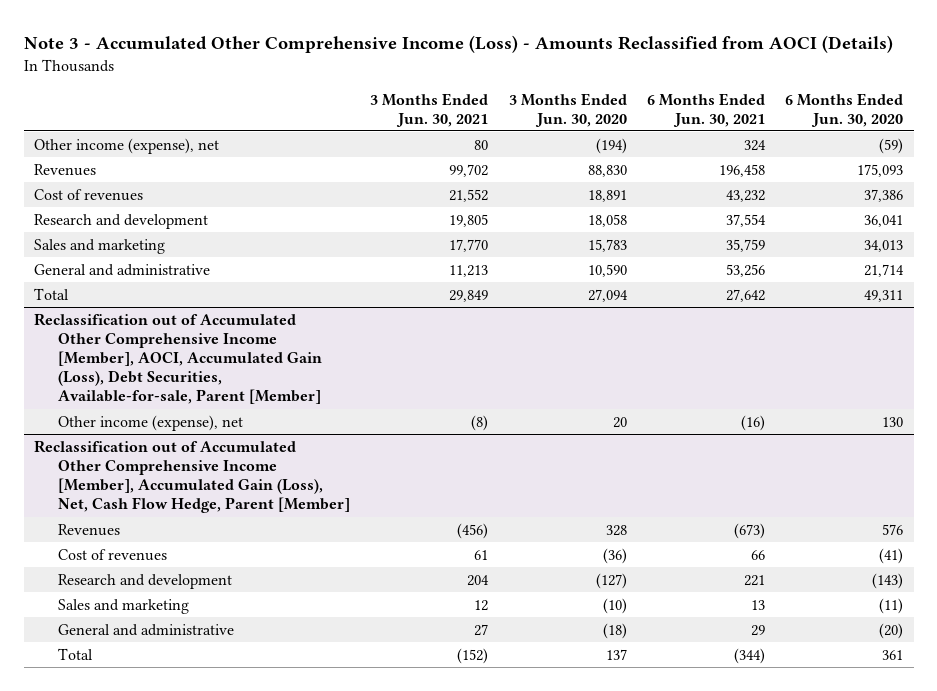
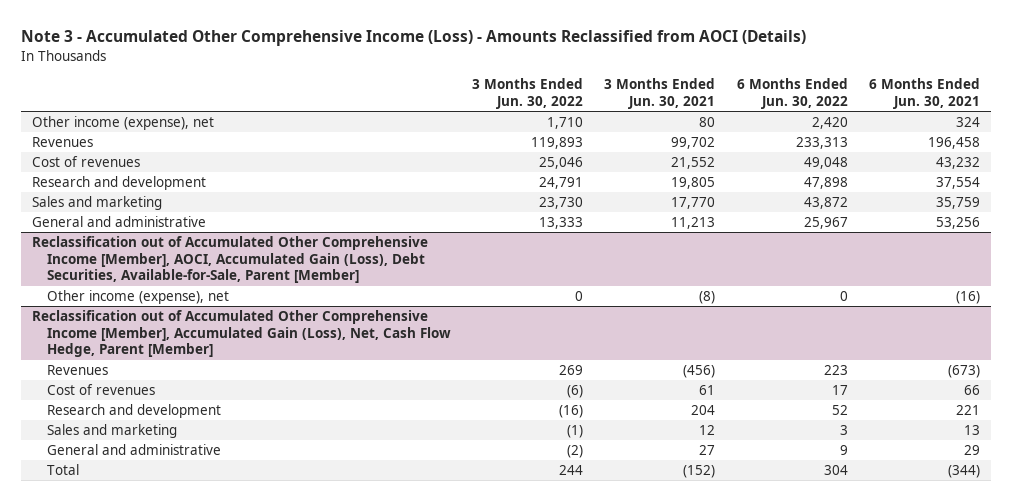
[508,92,627,127] 3 Months Ended Jun. 30, 2020 -> none
[785,92,904,127] 6 Months Ended Jun. 30, 2020 -> none
none -> [472,78,584,109] 3 Months Ended Jun. 30, 2022
none -> [736,78,848,109] 6 Months Ended Jun. 30, 2022
[33,287,69,300] Total -> none
[33,312,323,405] Reclassification out of Accumulated Other Comprehensive Income [Member], AOCI, Accumulated Gain (Loss), Debt Securities, Available-for-sale, Parent [Member] -> [31,235,428,284] Reclassification out of Accumulated Other Comprehensive Income [Member], AOCI, Accumulated Gain (Loss), Debt Securities, Available-for-Sale, Parent [Member]

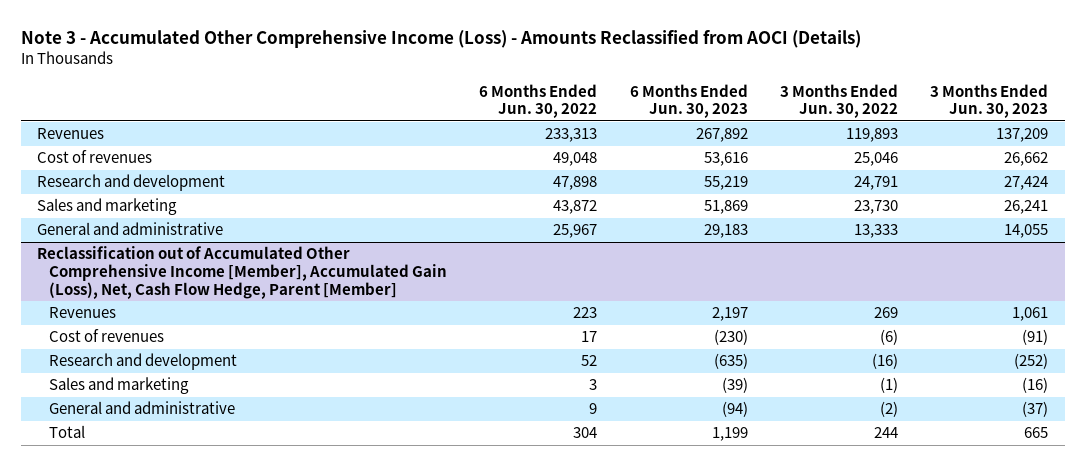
[604,78,716,109] 3 Months Ended Jun. 30, 2021 -> none
[869,78,981,109] 6 Months Ended Jun. 30, 2021 -> none
none -> [629,83,748,119] 6 Months Ended Jun. 30, 2023
none -> [930,83,1049,119] 3 Months Ended Jun. 30, 2023
[31,115,214,130] Other income (expense), net -> none
[31,235,428,284] Reclassification out of Accumulated Other Comprehensive Income [Member], AOCI, Accumulated Gain (Loss), Debt Securities, Available-for-Sale, Parent [Member] -> none
[46,289,229,304] Other income (expense), net -> none

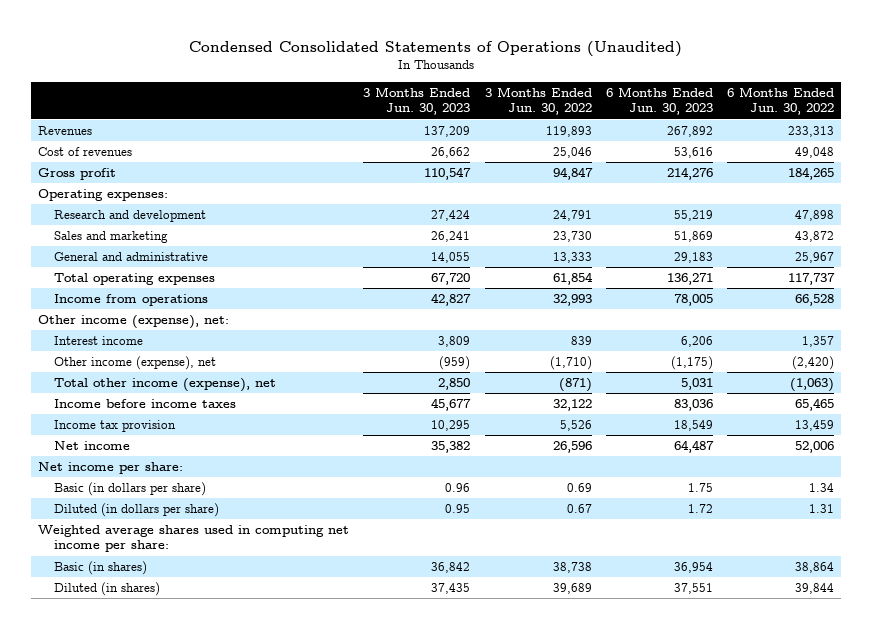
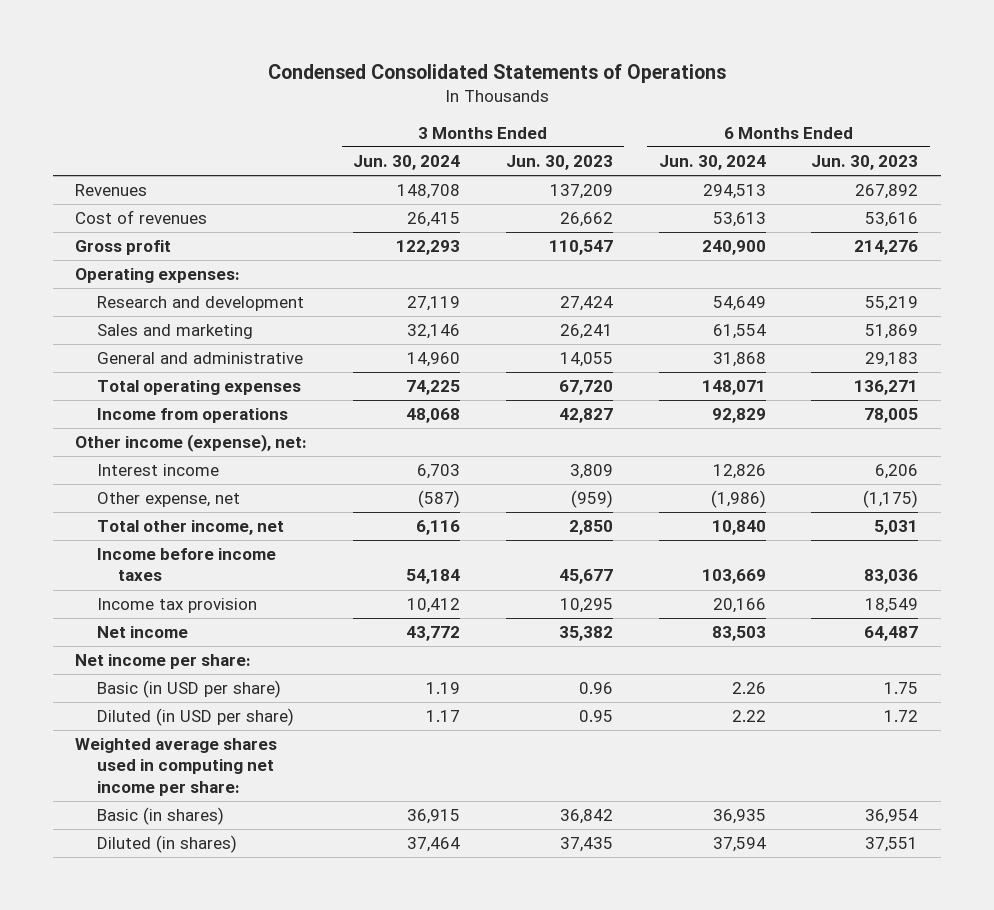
[189,40,683,57] Condensed Consolidated Statements of Operations (Unaudited) -> [267,63,726,83] Condensed Consolidated Statements of Operations
[484,87,592,116] 3 Months Ended Jun. 30, 2022 -> none
[726,87,834,116] 6 Months Ended Jun. 30, 2022 -> none
none -> [353,154,461,170] Jun. 30, 2024
none -> [658,154,766,170] Jun. 30, 2024
[54,356,217,371] Other income (expense), net -> [96,492,240,508] Other expense, net
[54,378,277,393] Total other income (expense), net -> [96,520,284,536] Total other income, net
[54,482,207,497] Basic (in dollars per share) -> [96,680,281,699] Basic (in USD per share)
[54,503,220,518] Diluted (in dollars per share) -> [96,708,294,727] Diluted (in USD per share)

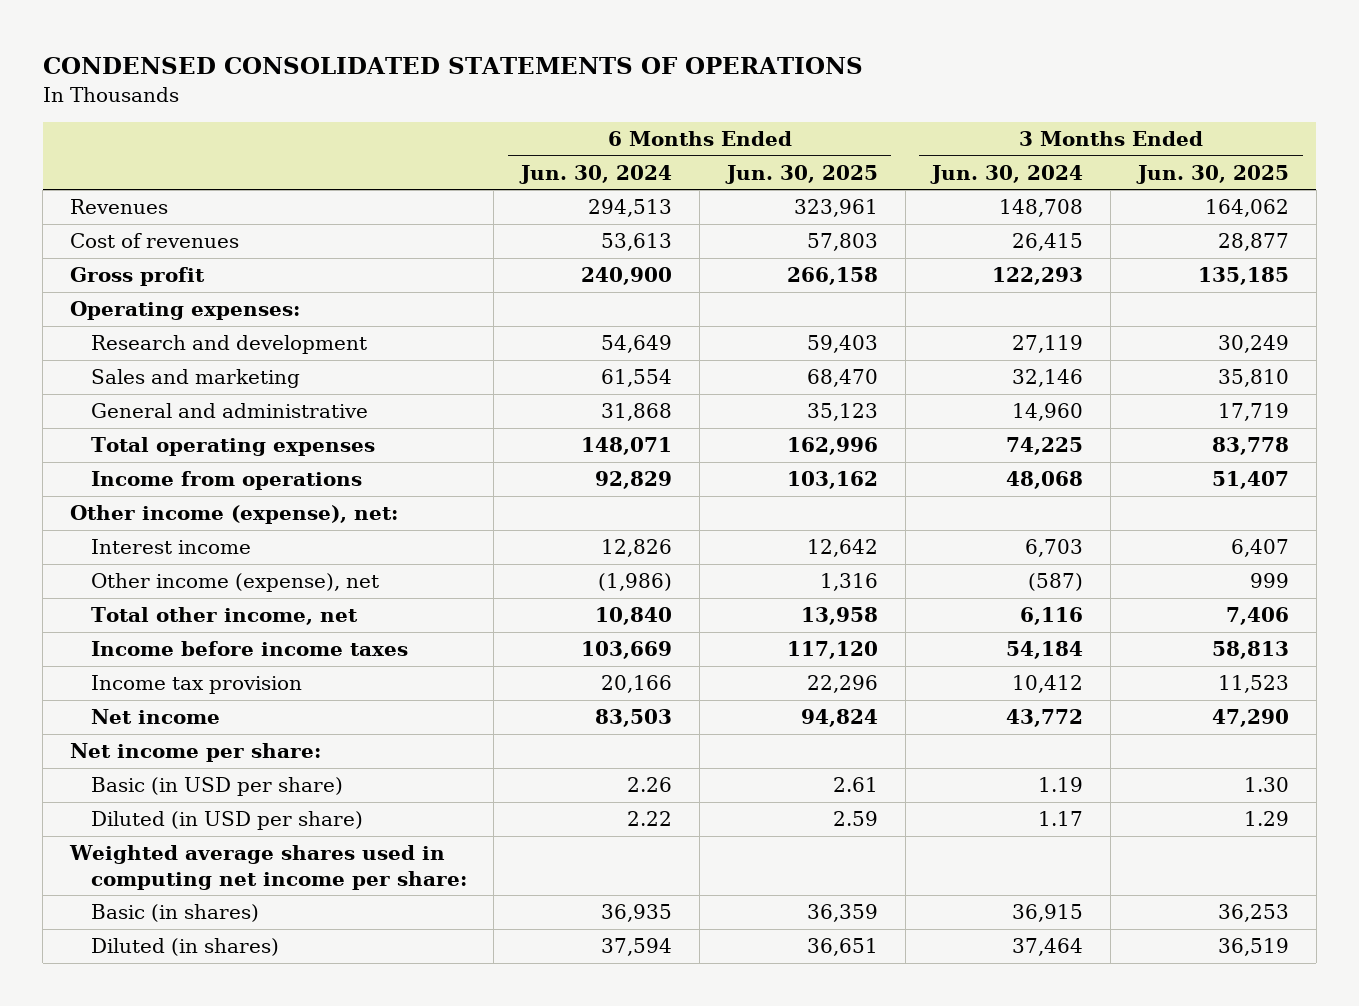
[267,63,726,83] Condensed Consolidated Statements of Operations -> [42,57,863,75] CONDENSED CONSOLIDATED STATEMENTS OF OPERATIONS
[505,154,613,170] Jun. 30, 2023 -> none
[811,154,919,170] Jun. 30, 2023 -> none
none -> [724,164,878,184] Jun. 30, 2025
none -> [1135,164,1289,184] Jun. 30, 2025
[96,492,240,508] Other expense, net -> [90,573,379,593] Other income (expense), net

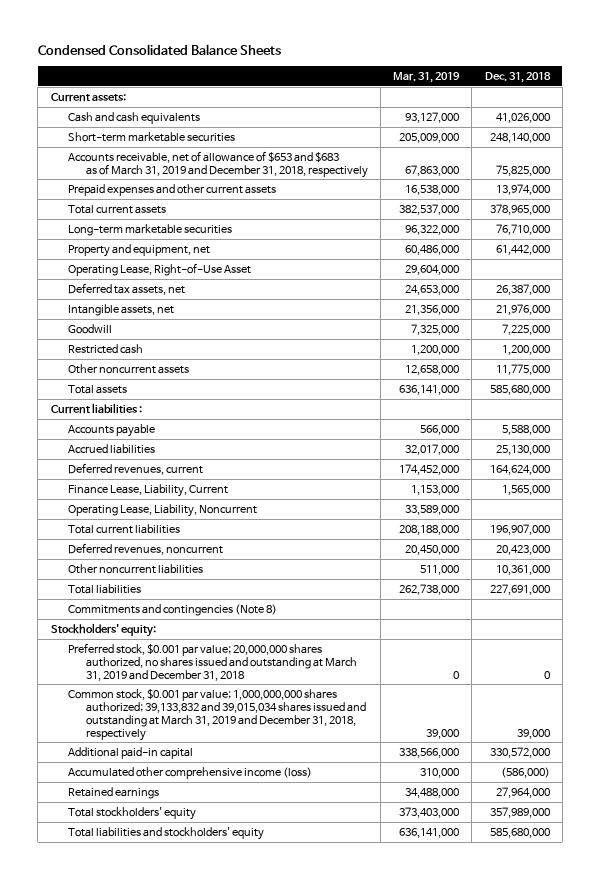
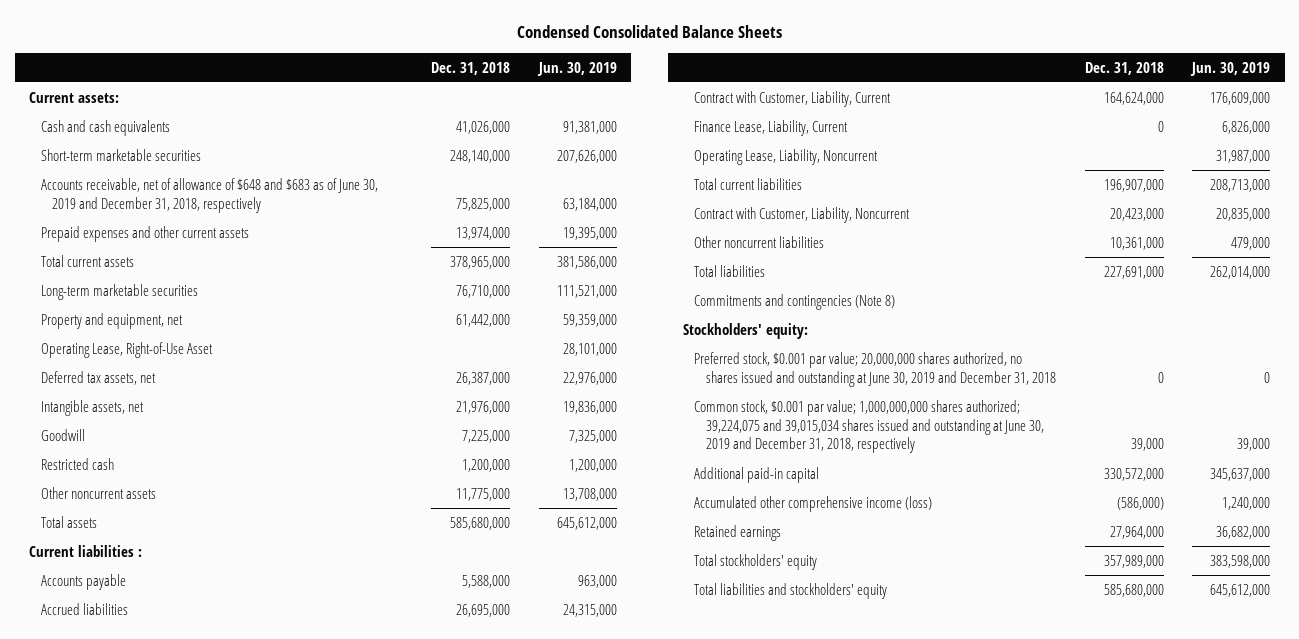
[393,71,461,83] Mar. 31, 2019 -> none
none -> [536,61,617,76] Jun. 30, 2019
[68,150,368,178] Accounts receivable, net of allowance of $653 and $683 as of March 31, 2019 and December 31, 2018, respectively -> [40,177,378,213] Accounts receivable, net of allowance of $648 and $683 as of June 30, 2019 and December 31, 2018, respectively
[495,444,550,455] 25,130,000 -> [456,603,511,617] 26,695,000
[68,462,204,475] Deferred revenues, current -> [694,90,892,107] Contract with Customer, Liability, Current
[501,484,550,495] 1,565,000 -> [1157,120,1164,132] 0
[68,542,224,555] Deferred revenues, noncurrent -> [694,206,911,223] Contract with Customer, Liability, Noncurrent
[68,642,357,681] Preferred stock, $0.001 par value; 20,000,000 shares authorized, no shares issued and outstanding at March 31, 2019 and December 31, 2018 -> [694,351,1057,387] Preferred stock, $0.001 par value; 20,000,000 shares authorized, no shares issued and outstanding at June 30, 2019 and December 31, 2018
[68,688,366,741] Common stock, $0.001 par value; 1,000,000,000 shares authorized; 39,133,832 and 39,015,034 shares issued and outstanding at March 31, 2019 and December 31, 2018, respectively -> [694,399,1045,454] Common stock, $0.001 par value; 1,000,000,000 shares authorized; 39,224,075 and 39,015,034 shares issued and outstanding at June 30, 2019 and December 31, 2018, respectively

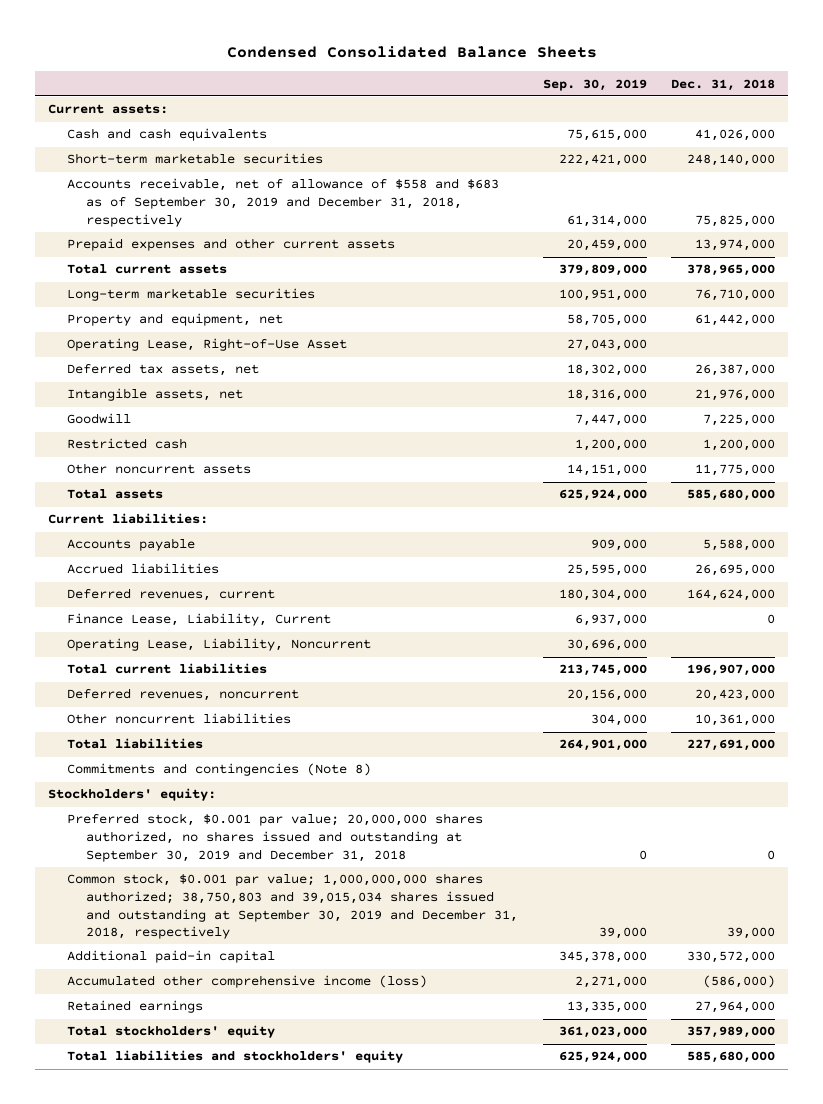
[536,61,617,76] Jun. 30, 2019 -> none
none -> [542,78,647,91] Sep. 30, 2019
[40,177,378,213] Accounts receivable, net of allowance of $648 and $683 as of June 30, 2019 and December 31, 2018, respectively -> [66,178,499,227] Accounts receivable, net of allowance of $558 and $683 as of September 30, 2019 and December 31, 2018, respectively
[28,544,142,557] Current liabilities : -> [47,513,208,525] Current liabilities:
[694,90,892,107] Contract with Customer, Liability, Current -> [66,588,275,602] Deferred revenues, current
[694,206,911,223] Contract with Customer, Liability, Noncurrent -> [66,688,299,702] Deferred revenues, noncurrent
[694,351,1057,387] Preferred stock, $0.001 par value; 20,000,000 shares authorized, no shares issued and outstanding at June 30, 2019 and December 31, 2018 -> [66,813,483,862] Preferred stock, $0.001 par value; 20,000,000 shares authorized, no shares issued and outstanding at September 30, 2019 and December 31, 2018
[694,399,1045,454] Common stock, $0.001 par value; 1,000,000,000 shares authorized; 39,224,075 and 39,015,034 shares issued and outstanding at June 30, 2019 and December 31, 2018, respectively -> [66,873,518,940] Common stock, $0.001 par value; 1,000,000,000 shares authorized; 38,750,803 and 39,015,034 shares issued and outstanding at September 30, 2019 and December 31, 2018, respectively

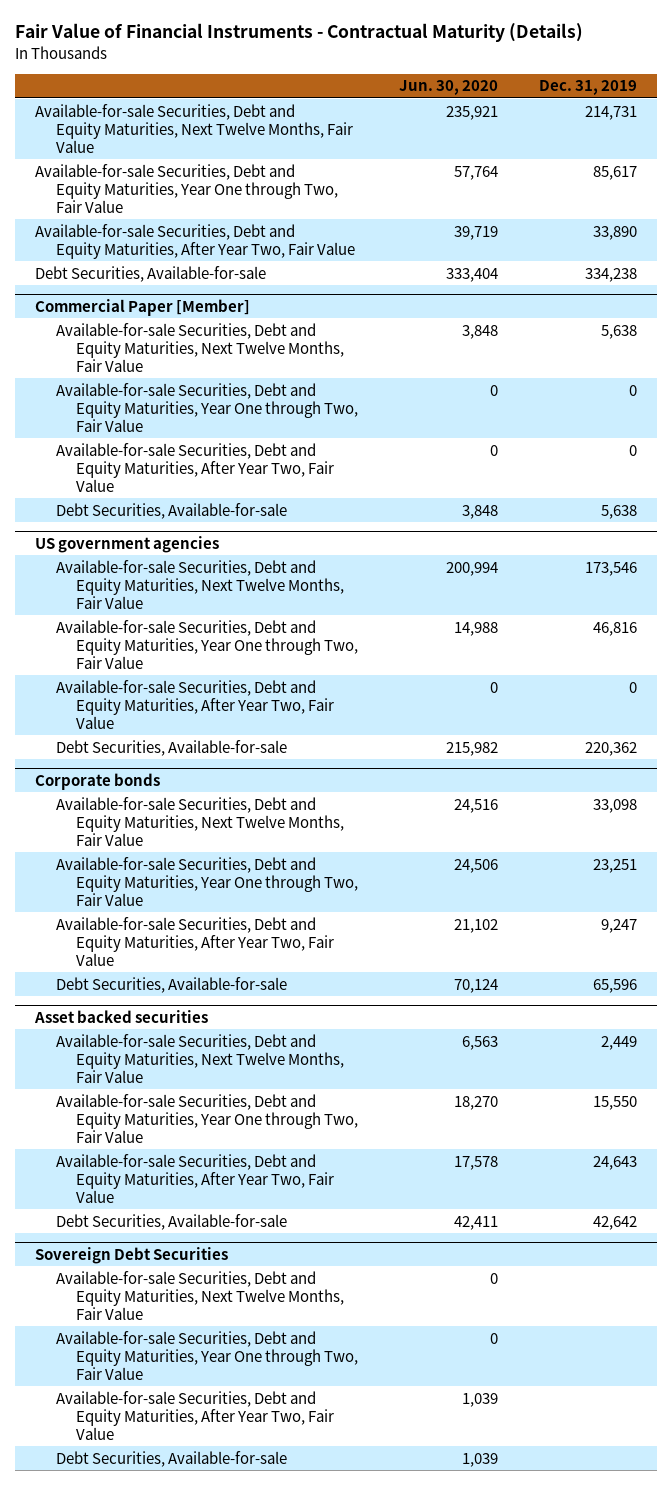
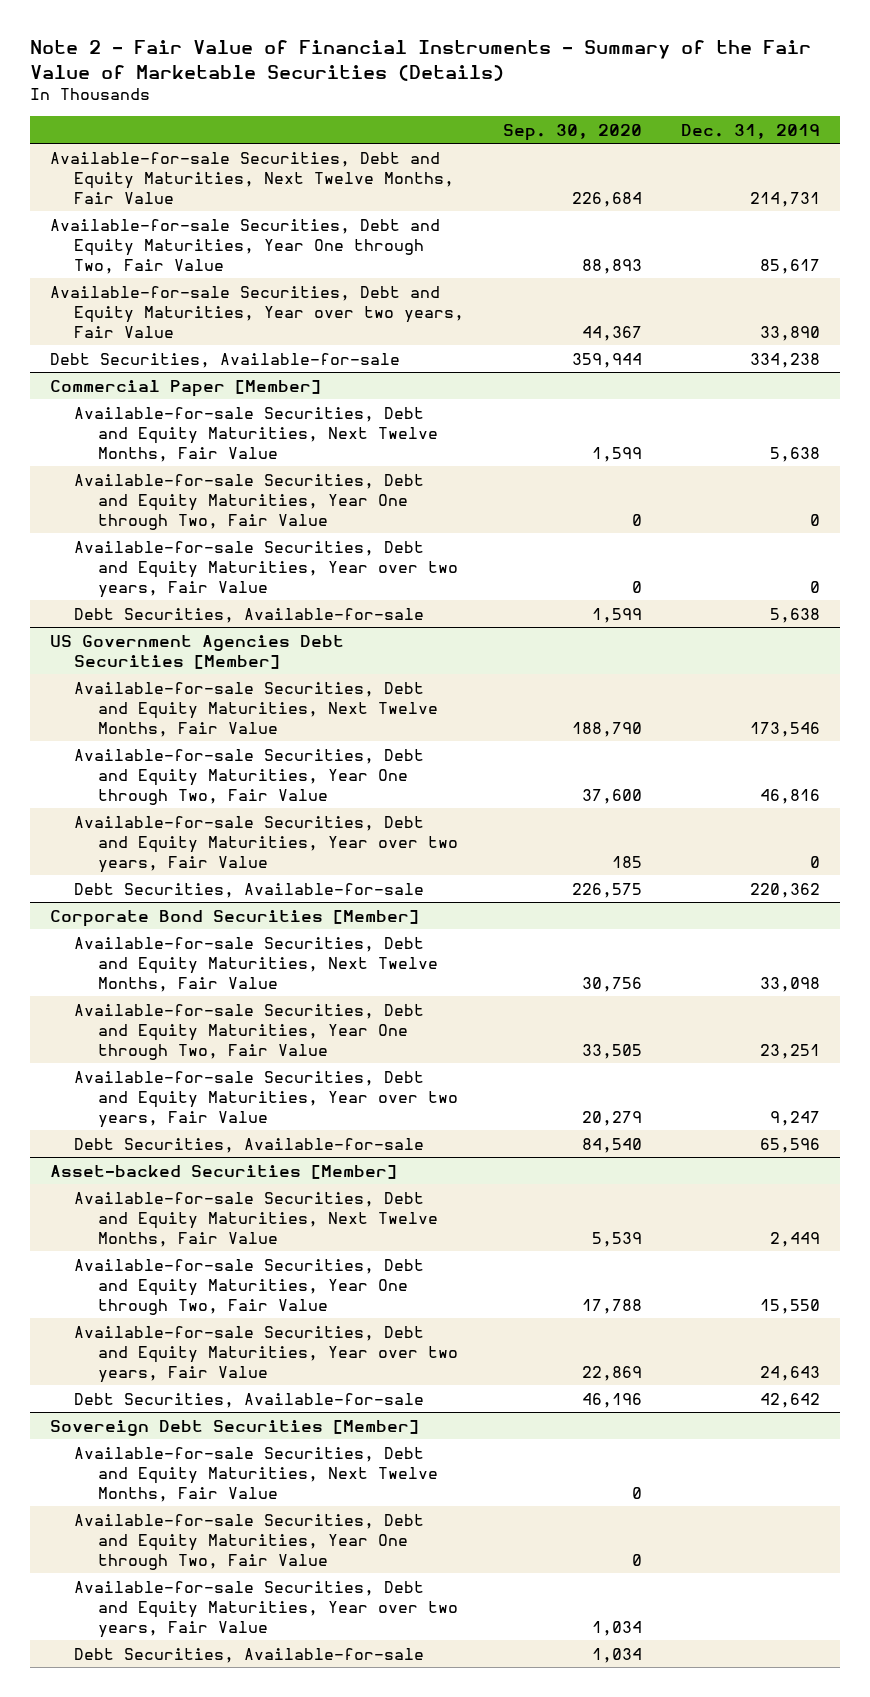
[14,23,583,43] Fair Value of Financial Instruments - Contractual Maturity (Details) -> [29,40,811,81] Note 2 - Fair Value of Financial Instruments - Summary of the Fair Value of Marketable Securities (Details)
[398,80,498,96] Jun. 30, 2020 -> none
none -> [503,123,643,141] Sep. 30, 2020
[35,223,355,259] Available-for-sale Securities, Debt and Equity Maturities, After Year Two, Fair Value -> [49,285,464,338] Available-for-sale Securities, Debt and Equity Maturities, Year over two years, Fair Value
[55,442,334,492] Available-for-sale Securities, Debt and Equity Maturities, After Year Two, Fair Value -> [73,540,458,598] Available-for-sale Securities, Debt and Equity Maturities, Year over two years, Fair Value
[35,535,220,553] US government agencies -> [49,634,344,669] US Government Agencies Debt Securities [Member]
[55,679,334,729] Available-for-sale Securities, Debt and Equity Maturities, After Year Two, Fair Value -> [73,815,458,873] Available-for-sale Securities, Debt and Equity Maturities, Year over two years, Fair Value
[35,772,161,790] Corporate bonds -> [49,909,419,927] Corporate Bond Securities [Member]
[55,916,334,966] Available-for-sale Securities, Debt and Equity Maturities, After Year Two, Fair Value -> [73,1070,458,1128] Available-for-sale Securities, Debt and Equity Maturities, Year over two years, Fair Value
[34,1009,209,1023] Asset backed securities -> [49,1164,397,1179] Asset-backed Securities [Member]
[55,1153,334,1203] Available-for-sale Securities, Debt and Equity Maturities, After Year Two, Fair Value -> [73,1325,458,1383] Available-for-sale Securities, Debt and Equity Maturities, Year over two years, Fair Value
[35,1246,229,1264] Sovereign Debt Securities -> [49,1419,419,1436] Sovereign Debt Securities [Member]
[55,1390,334,1440] Available-for-sale Securities, Debt and Equity Maturities, After Year Two, Fair Value -> [73,1580,458,1638] Available-for-sale Securities, Debt and Equity Maturities, Year over two years, Fair Value

